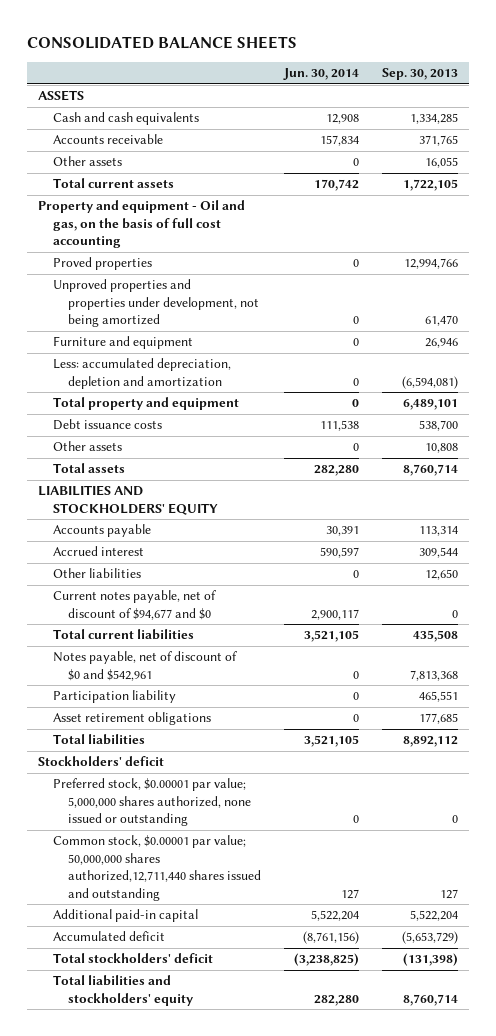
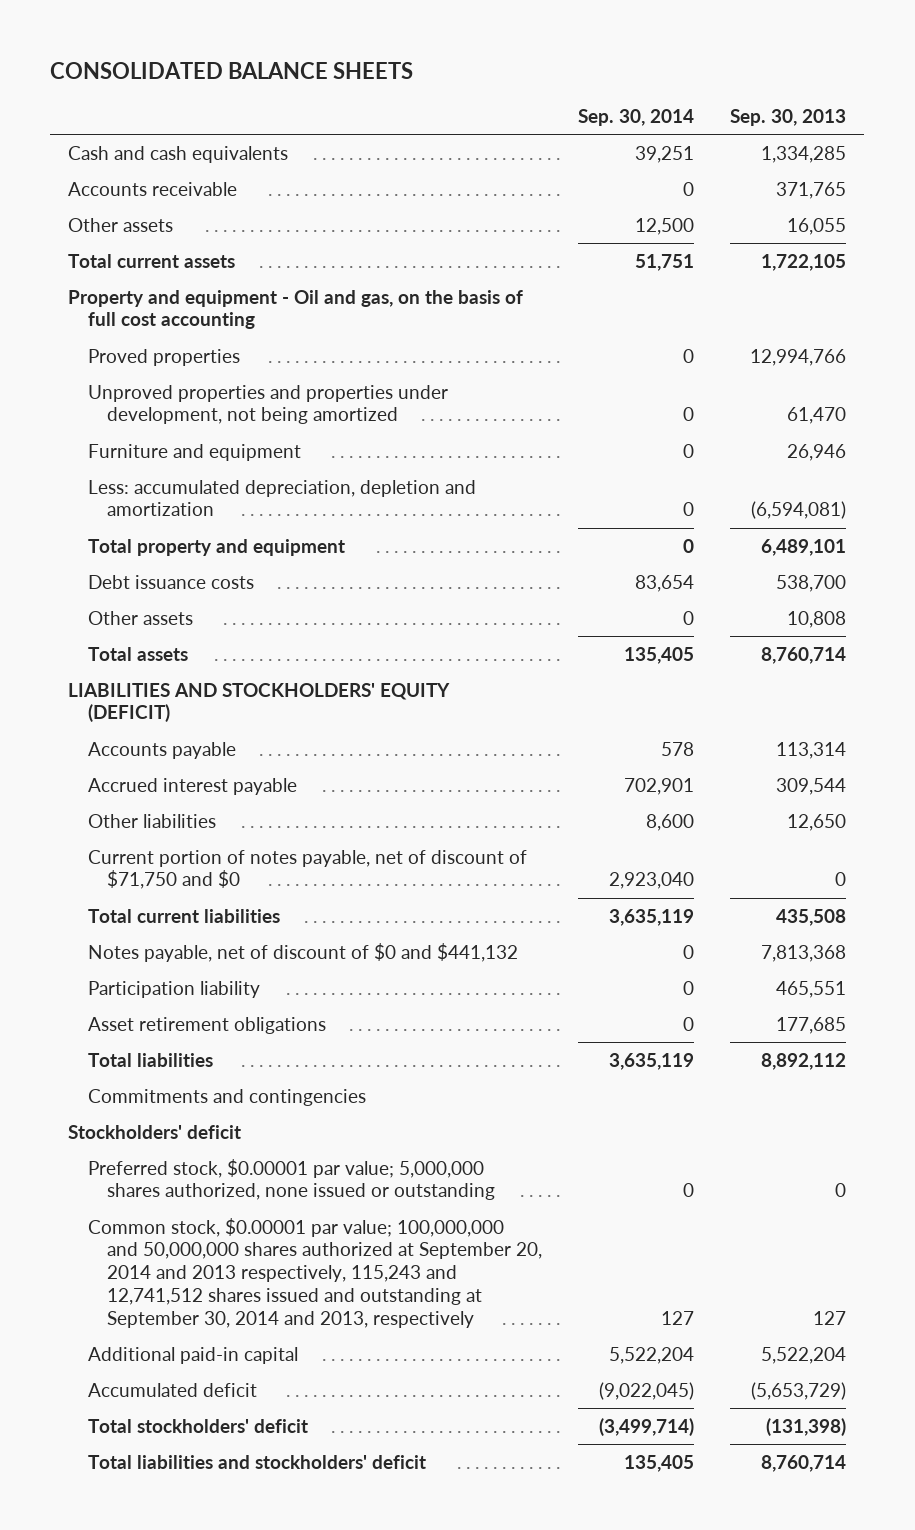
[282,68,359,81] Jun. 30, 2014 -> none
none -> [578,108,695,126] Sep. 30, 2014
[38,90,85,102] ASSETS -> none
[38,485,219,515] LIABILITIES AND STOCKHOLDERS' EQUITY -> [68,682,451,723] LIABILITIES AND STOCKHOLDERS' EQUITY (DEFICIT)
[53,546,145,557] Accrued interest -> [87,777,297,795] Accrued interest payable
[53,590,217,620] Current notes payable, net of discount of $94,677 and $0 -> [87,849,527,890] Current portion of notes payable, net of discount of $71,750 and $0
[53,651,238,681] Notes payable, net of discount of $0 and $542,961 -> [87,942,518,962] Notes payable, net of discount of $0 and $441,132
none -> [87,1088,366,1106] Commitments and contingencies
[53,835,262,901] Common stock, $0.00001 par value; 50,000,000 shares authorized,12,711,440 shares issued and outstanding -> [87,1217,542,1328] Common stock, $0.00001 par value; 100,000,000 and 50,000,000 shares authorized at September 20, 2014 and 2013 respectively, 115,243 and 12,741,512 shares issued and outstanding at September 30, 2014 and 2013, respectively
[53,975,194,1006] Total liabilities and stockholders' equity -> [87,1454,426,1469] Total liabilities and stockholders' deficit

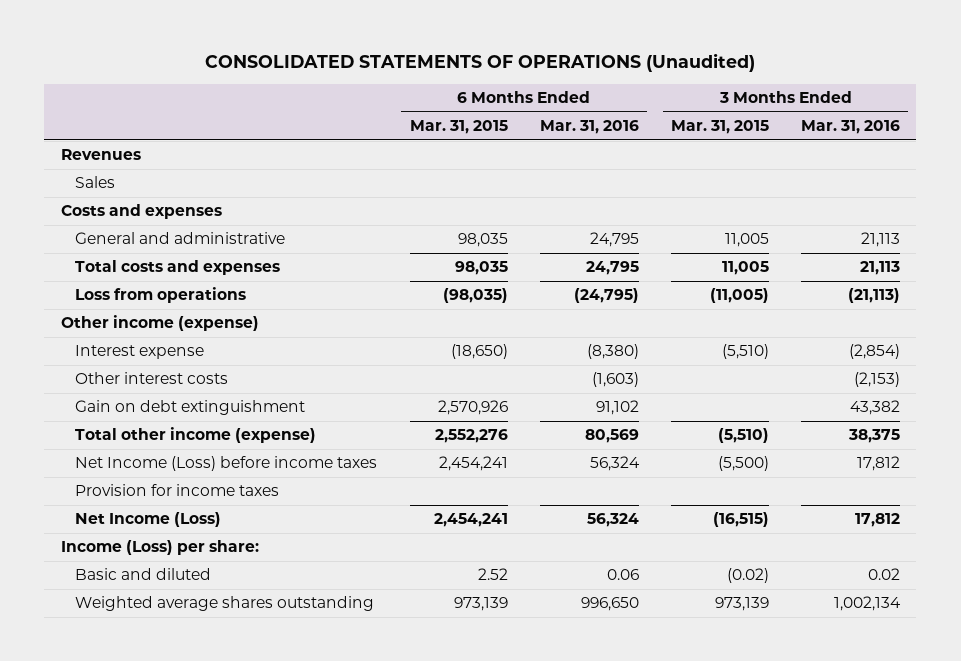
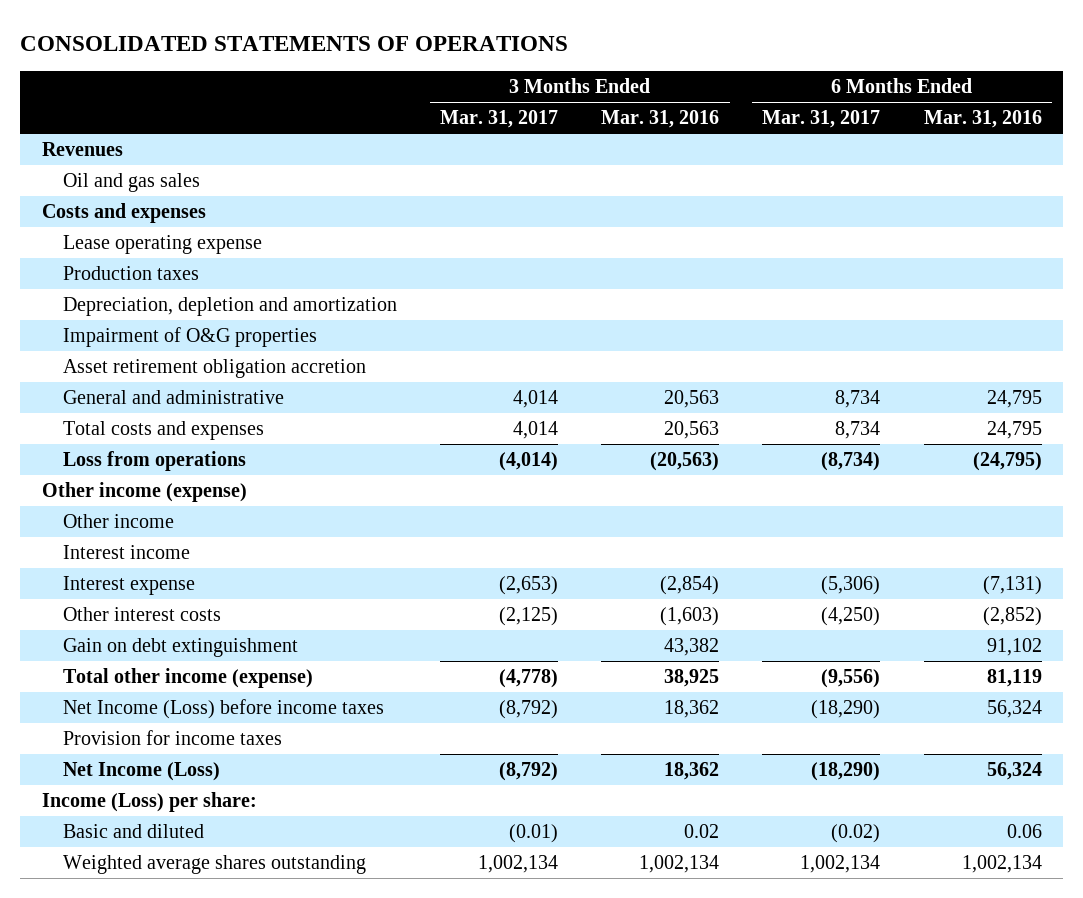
[205,53,756,73] CONSOLIDATED STATEMENTS OF OPERATIONS (Unaudited) -> [20,36,569,52] CONSOLIDATED STATEMENTS OF OPERATIONS
[409,120,508,135] Mar. 31, 2015 -> none
[671,120,770,135] Mar. 31, 2015 -> none
none -> [440,110,559,129] Mar. 31, 2017
none -> [762,110,881,129] Mar. 31, 2017
[75,176,116,189] Sales -> none
none -> [63,173,201,193] Oil and gas sales
none -> [63,235,263,255] Lease operating expense
none -> [63,266,200,281] Production taxes
none -> [63,297,398,317] Depreciation, depletion and amortization
none -> [63,327,318,348] Impairment of O&G properties
none -> [63,359,367,379] Asset retirement obligation accretion
[861,232,901,248] 21,113 -> [664,390,720,409] 20,563
[860,261,901,276] 21,113 -> [664,421,720,440] 20,563
[848,288,901,304] (21,113) -> [650,452,720,472] (20,563)
none -> [63,514,175,529] Other income
none -> [63,545,191,560] Interest income
[586,344,639,360] (8,380) -> [982,576,1042,596] (7,131)
[591,372,639,388] (1,603) -> [982,607,1042,627] (2,852)
[854,372,901,388] (2,153) -> [660,607,720,627] (1,603)
[584,429,639,444] 80,569 -> [986,669,1042,688] 81,119
[848,429,901,444] 38,375 -> [664,669,720,688] 38,925
[857,456,901,472] 17,812 -> [664,700,720,719] 18,362
[855,513,901,528] 17,812 -> [664,762,720,781] 18,362
[580,597,639,612] 996,650 -> [961,855,1042,874] 1,002,134

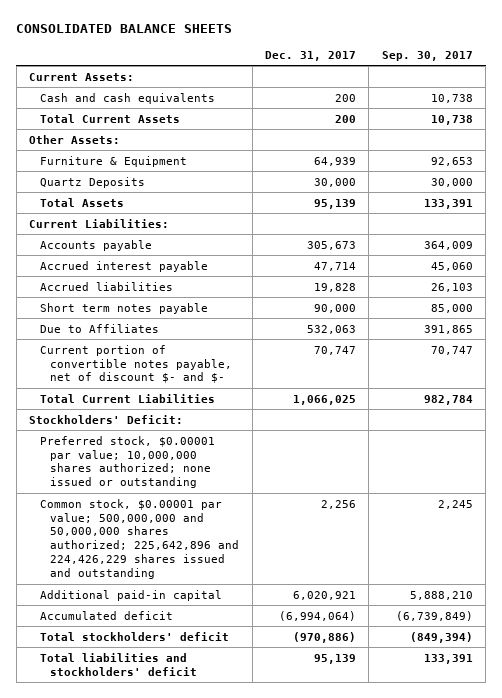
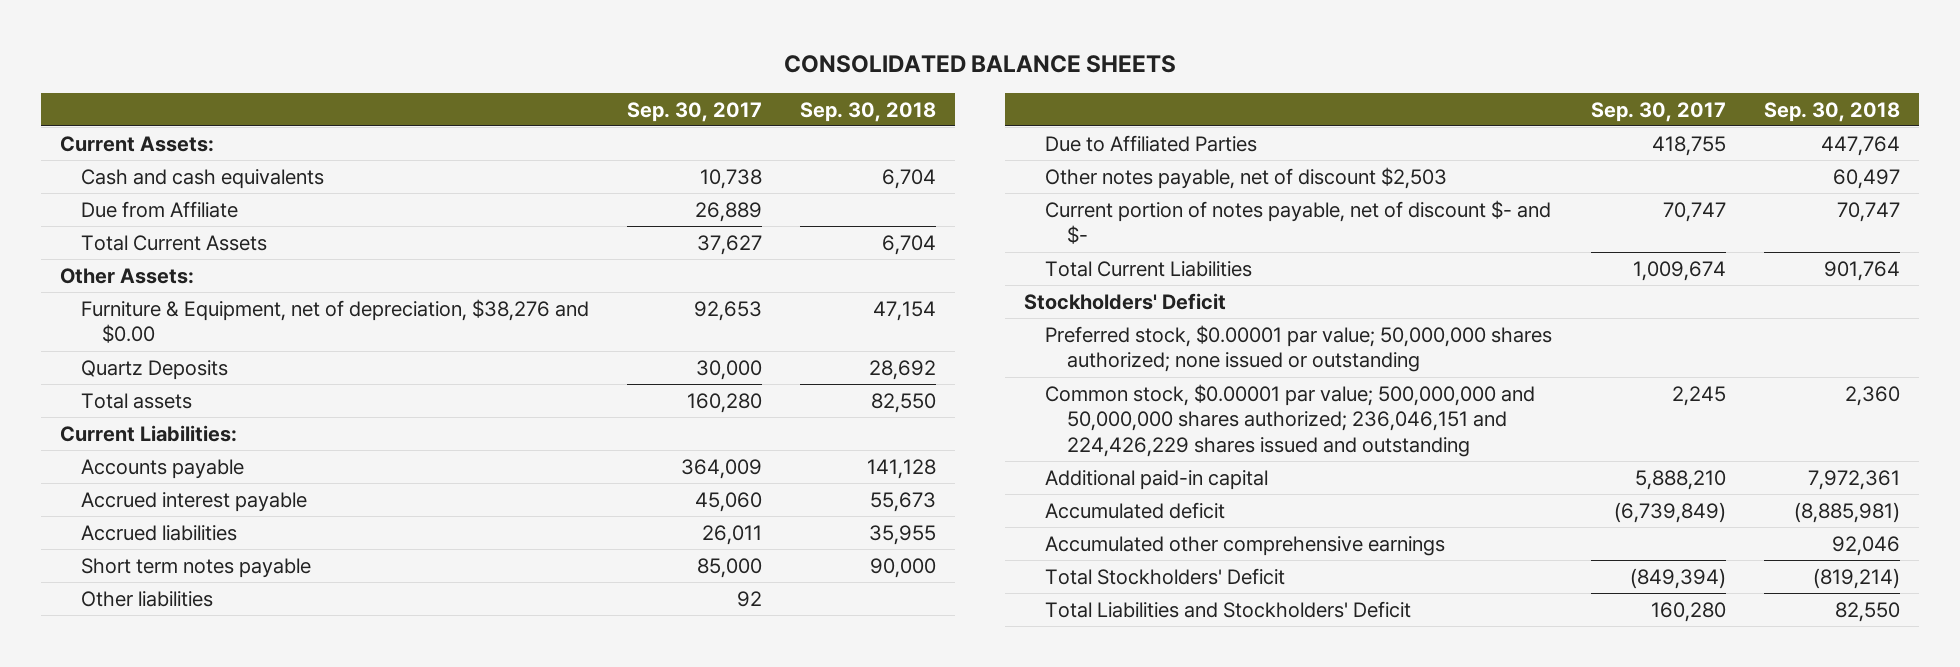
[265,50,357,61] Dec. 31, 2017 -> none
none -> [799,101,936,122] Sep. 30, 2018
none -> [81,200,239,218] Due from Affiliate
[430,114,473,125] 10,738 -> [696,234,762,255] 37,627
[39,155,187,167] Furniture & Equipment -> [81,298,590,344] Furniture & Equipment, net of depreciation, $38,276 and $0.00
[39,197,124,207] Total Assets -> [81,392,193,409] Total assets
[423,198,473,209] 133,391 -> [686,392,762,413] 160,280
[430,282,473,292] 26,103 -> [701,524,762,545] 26,011
none -> [81,590,214,607] Other liabilities
[39,323,159,333] Due to Affiliates -> [1045,134,1258,152] Due to Affiliated Parties
[423,324,473,334] 391,865 -> [1652,135,1727,156] 418,755
none -> [1045,166,1448,189] Other notes payable, net of discount $2,503
[39,344,233,384] Current portion of convertible notes payable, net of discount $- and $- -> [1045,199,1552,245] Current portion of notes payable, net of discount $- and $-
[423,394,473,405] 982,784 -> [1633,260,1727,281] 1,009,674
[29,414,184,424] Stockholders' Deficit: -> [1024,292,1227,310] Stockholders' Deficit
[39,435,215,489] Preferred stock, $0.00001 par value; 10,000,000 shares authorized; none issued or outstanding -> [1045,324,1553,373] Preferred stock, $0.00001 par value; 50,000,000 shares authorized; none issued or outstanding
[39,498,240,580] Common stock, $0.00001 par value; 500,000,000 and 50,000,000 shares authorized; 225,642,896 and 224,426,229 shares issued and outstanding -> [1045,383,1536,457] Common stock, $0.00001 par value; 500,000,000 and 50,000,000 shares authorized; 236,046,151 and 224,426,229 shares issued and outstanding
none -> [1045,535,1446,556] Accumulated other comprehensive earnings
[39,631,229,641] Total stockholders' deficit -> [1045,567,1286,585] Total Stockholders' Deficit
[39,652,198,676] Total liabilities and stockholders' deficit -> [1045,600,1412,618] Total Liabilities and Stockholders' Deficit
[423,653,473,664] 133,391 -> [1651,601,1727,622] 160,280

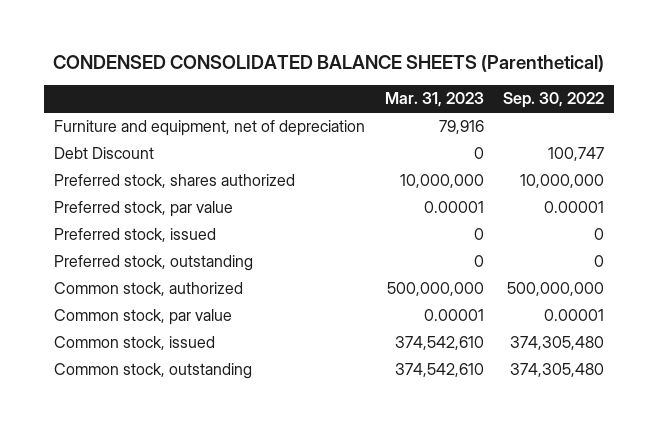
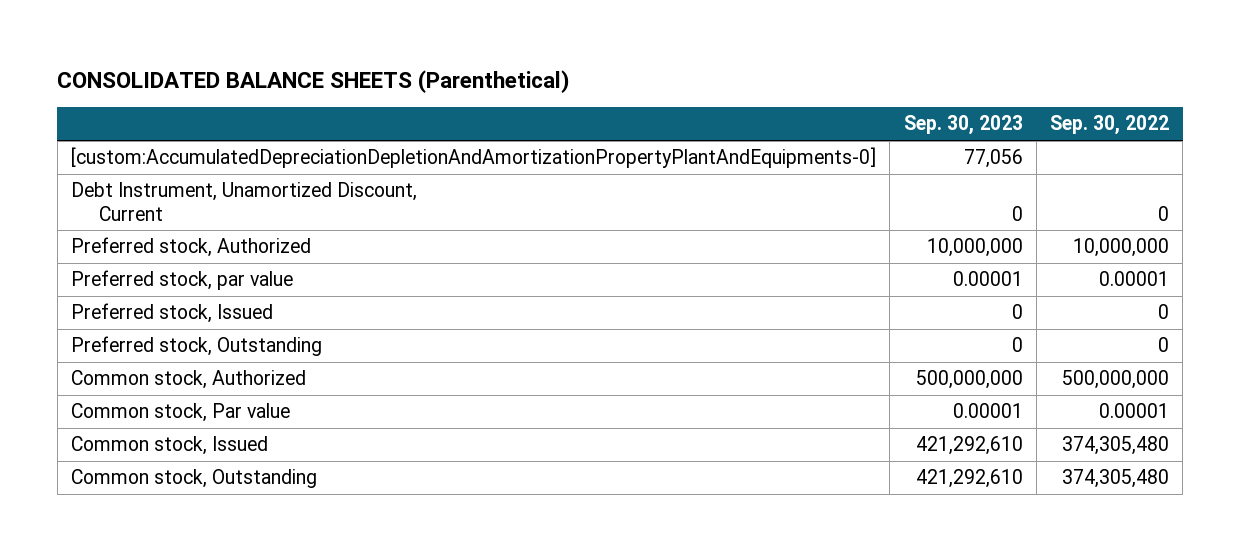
[53,55,605,73] CONDENSED CONSOLIDATED BALANCE SHEETS (Parenthetical) -> [57,69,570,93] CONSOLIDATED BALANCE SHEETS (Parenthetical)
[384,92,484,108] Mar. 31, 2023 -> none
none -> [903,115,1023,136] Sep. 30, 2023
[53,120,365,137] Furniture and equipment, net of depreciation -> none
none -> [71,147,877,169] [custom:AccumulatedDepreciationDepletionAndAmortizationPropertyPlantAndEquipments-0]
[53,147,154,160] Debt Discount -> [71,182,418,221] Debt Instrument, Unamortized Discount, Current
[548,147,605,162] 100,747 -> [1157,205,1169,221] 0
[53,174,295,189] Preferred stock, shares authorized -> [71,237,312,258] Preferred stock, Authorized
[53,228,216,243] Preferred stock, issued -> [71,303,274,324] Preferred stock, Issued
[53,255,253,272] Preferred stock, outstanding -> [71,336,323,357] Preferred stock, Outstanding
[53,282,243,297] Common stock, authorized -> [71,370,307,390] Common stock, Authorized
[53,309,232,326] Common stock, par value -> [71,403,291,423] Common stock, Par value
[53,336,215,351] Common stock, issued -> [71,436,269,456] Common stock, Issued
[53,363,252,380] Common stock, outstanding -> [71,469,318,489] Common stock, Outstanding

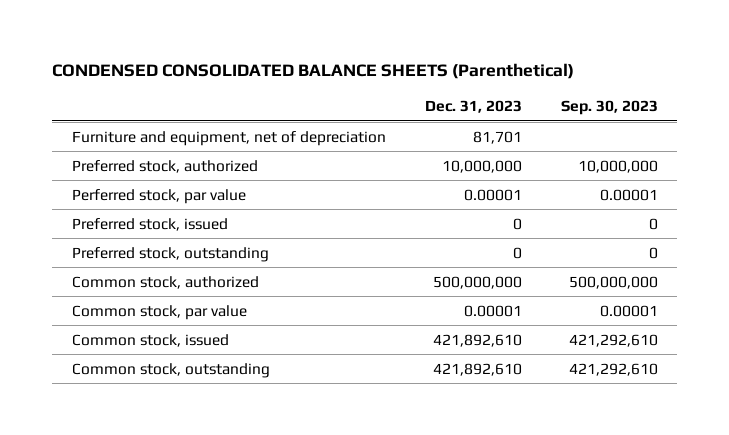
[57,69,570,93] CONSOLIDATED BALANCE SHEETS (Parenthetical) -> [52,63,575,80] CONDENSED CONSOLIDATED BALANCE SHEETS (Parenthetical)
[1049,115,1169,136] Sep. 30, 2022 -> none
none -> [424,100,522,114] Dec. 31, 2023
[71,147,877,169] [custom:AccumulatedDepreciationDepletionAndAmortizationPropertyPlantAndEquipments-0] -> none
[71,182,418,221] Debt Instrument, Unamortized Discount, Current -> none
none -> [71,130,386,146] Furniture and equipment, net of depreciation
[71,237,312,258] Preferred stock, Authorized -> [71,159,258,173] Preferred stock, authorized
[71,270,294,291] Preferred stock, par value -> [71,188,246,204] Perferred stock, par value
[71,303,274,324] Preferred stock, Issued -> [71,217,228,231] Preferred stock, issued
[71,336,323,357] Preferred stock, Outstanding -> [71,246,269,262] Preferred stock, outstanding
[71,370,307,390] Common stock, Authorized -> [71,275,259,289] Common stock, authorized
[71,403,291,423] Common stock, Par value -> [71,304,247,320] Common stock, par value
[71,436,269,456] Common stock, Issued -> [71,333,229,347] Common stock, issued
[71,469,318,489] Common stock, Outstanding -> [71,362,270,378] Common stock, outstanding

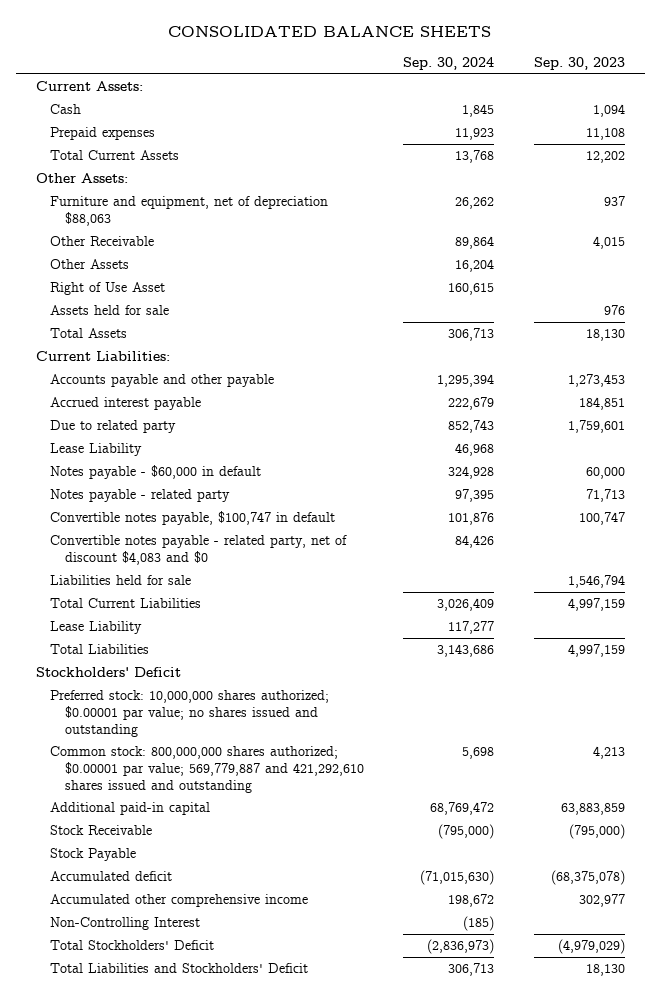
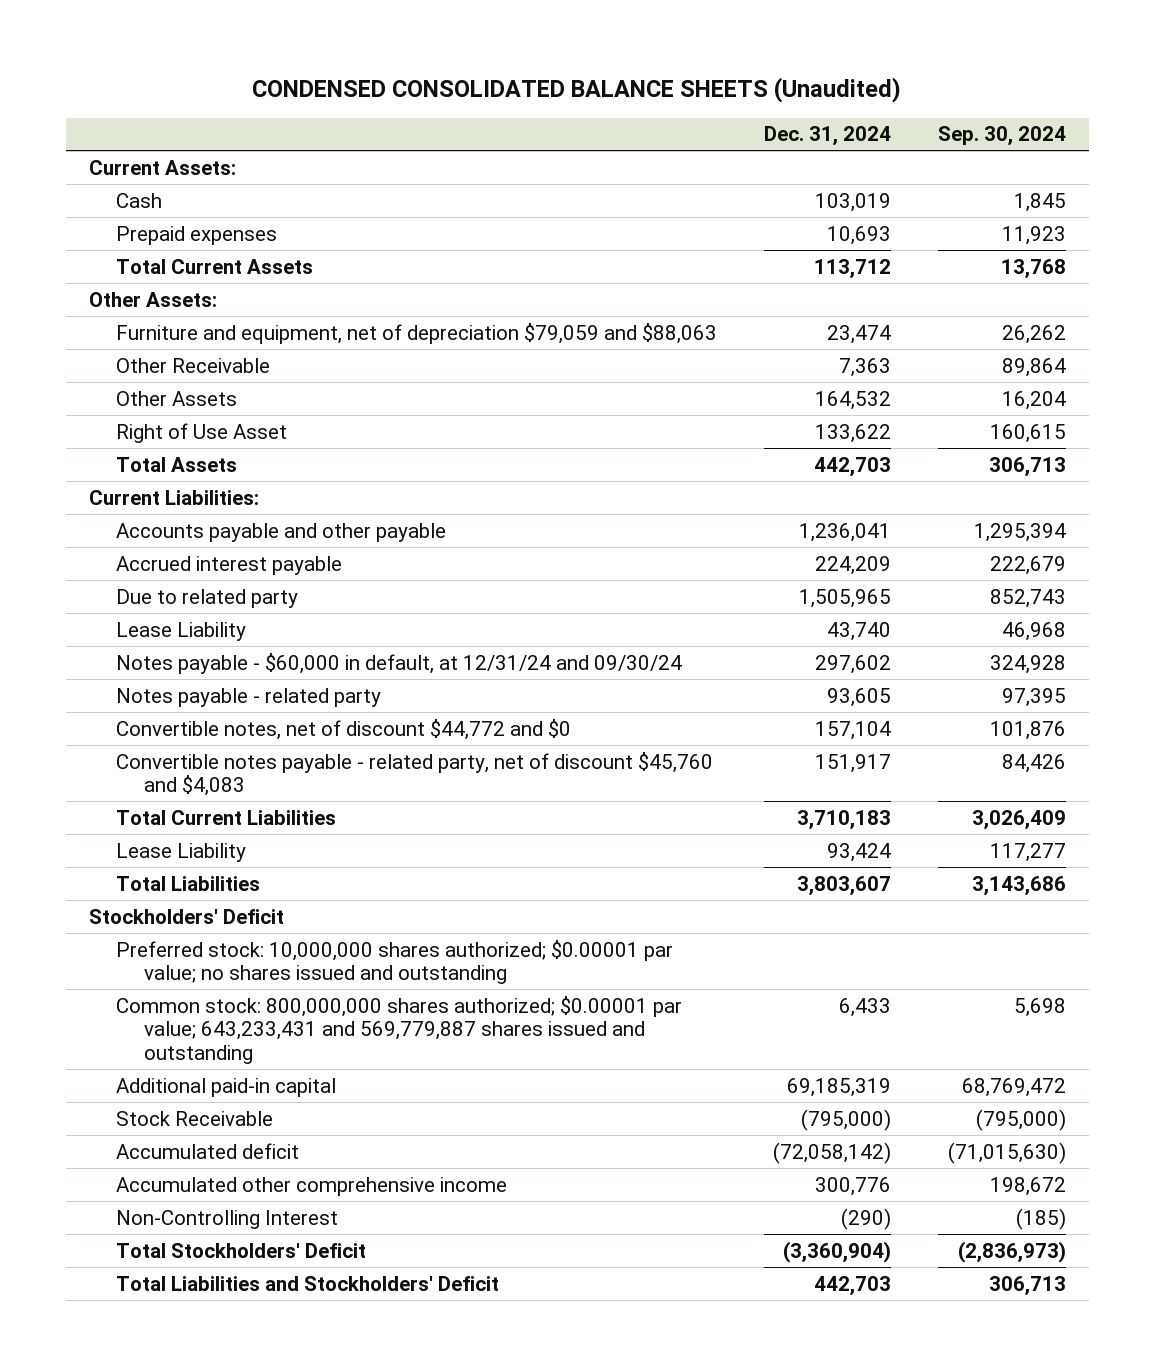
[168,26,492,38] CONSOLIDATED BALANCE SHEETS -> [252,77,902,104] CONDENSED CONSOLIDATED BALANCE SHEETS (Unaudited)
[533,56,625,70] Sep. 30, 2023 -> none
none -> [764,126,892,147] Dec. 31, 2024
[50,196,329,226] Furniture and equipment, net of depreciation $88,063 -> [116,322,718,344] Furniture and equipment, net of depreciation $79,059 and $88,063
[50,305,170,316] Assets held for sale -> none
[50,465,262,480] Notes payable - $60,000 in default -> [116,652,683,674] Notes payable - $60,000 in default, at 12/31/24 and 09/30/24
[50,575,192,586] Liabilities held for sale -> none
[50,511,336,526] Convertible notes payable, $100,747 in default -> [116,718,572,740] Convertible notes, net of discount $44,772 and $0
[50,535,348,565] Convertible notes payable - related party, net of discount $4,083 and $0 -> [116,751,714,797] Convertible notes payable - related party, net of discount $45,760 and $4,083
[50,746,364,793] Common stock: 800,000,000 shares authorized; $0.00001 par value; 569,779,887 and 421,292,610 shares issued and outstanding -> [116,995,683,1064] Common stock: 800,000,000 shares authorized; $0.00001 par value; 643,233,431 and 569,779,887 shares issued and outstanding
[50,848,137,862] Stock Payable -> none

